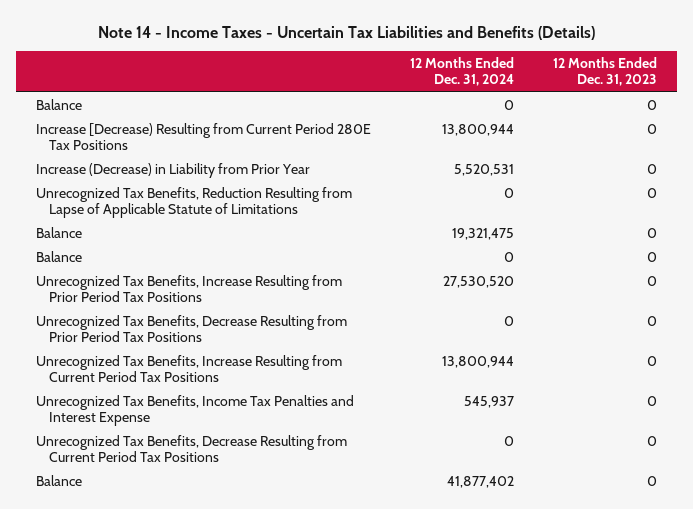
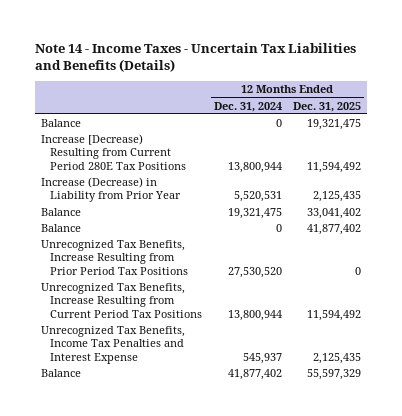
[553,57,658,87] 12 Months Ended Dec. 31, 2023 -> none
none -> [293,101,362,112] Dec. 31, 2025
[35,187,352,219] Unrecognized Tax Benefits, Reduction Resulting from Lapse of Applicable Statute of Limitations -> none
[35,315,347,343] Unrecognized Tax Benefits, Decrease Resulting from Prior Period Tax Positions -> none
[35,435,347,463] Unrecognized Tax Benefits, Decrease Resulting from Current Period Tax Positions -> none

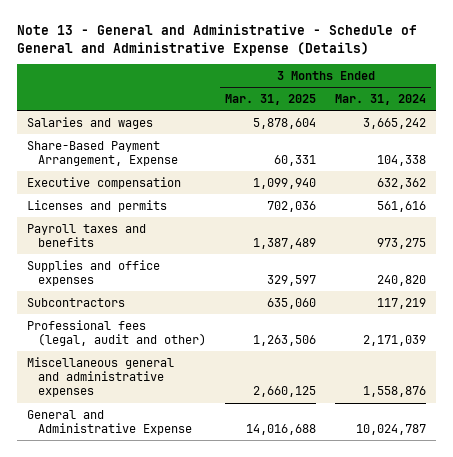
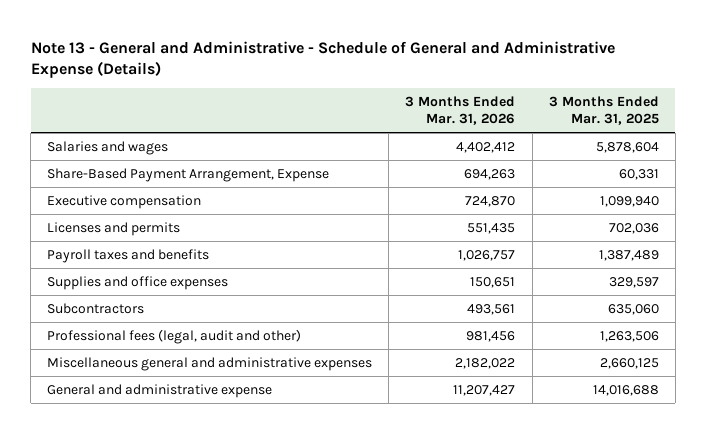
[335,93,427,105] Mar. 31, 2024 -> none
none -> [405,96,516,126] 3 Months Ended Mar. 31, 2026
[27,409,192,435] General and Administrative Expense -> [47,384,273,399] General and administrative expense

